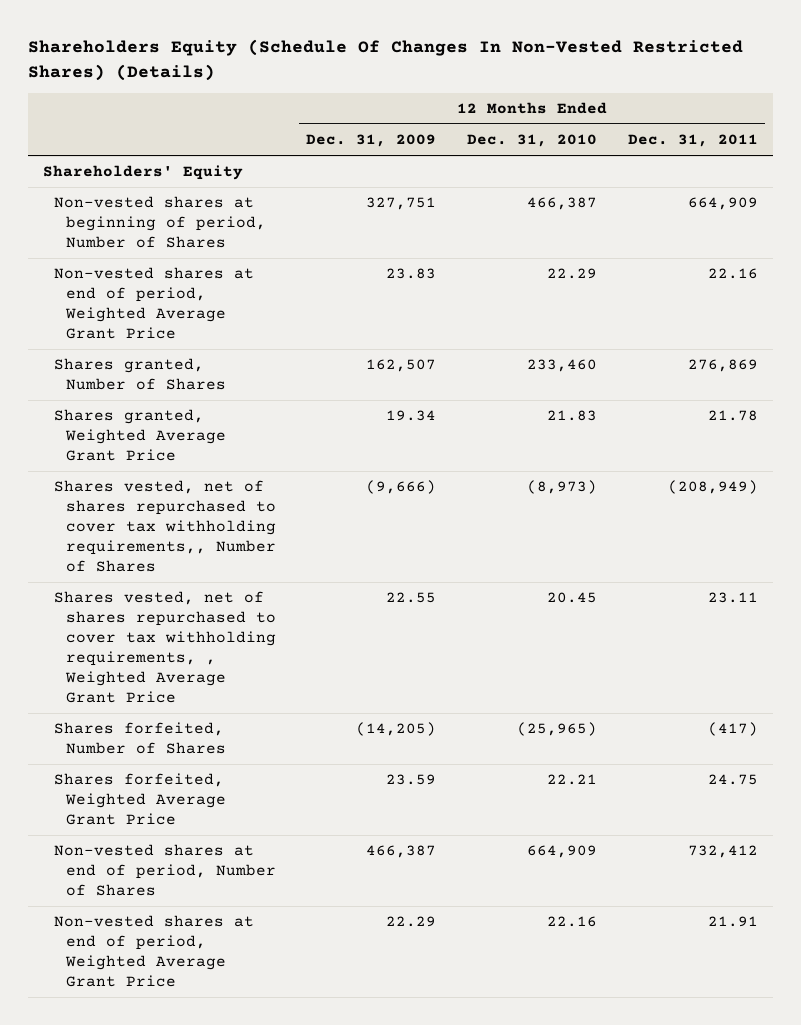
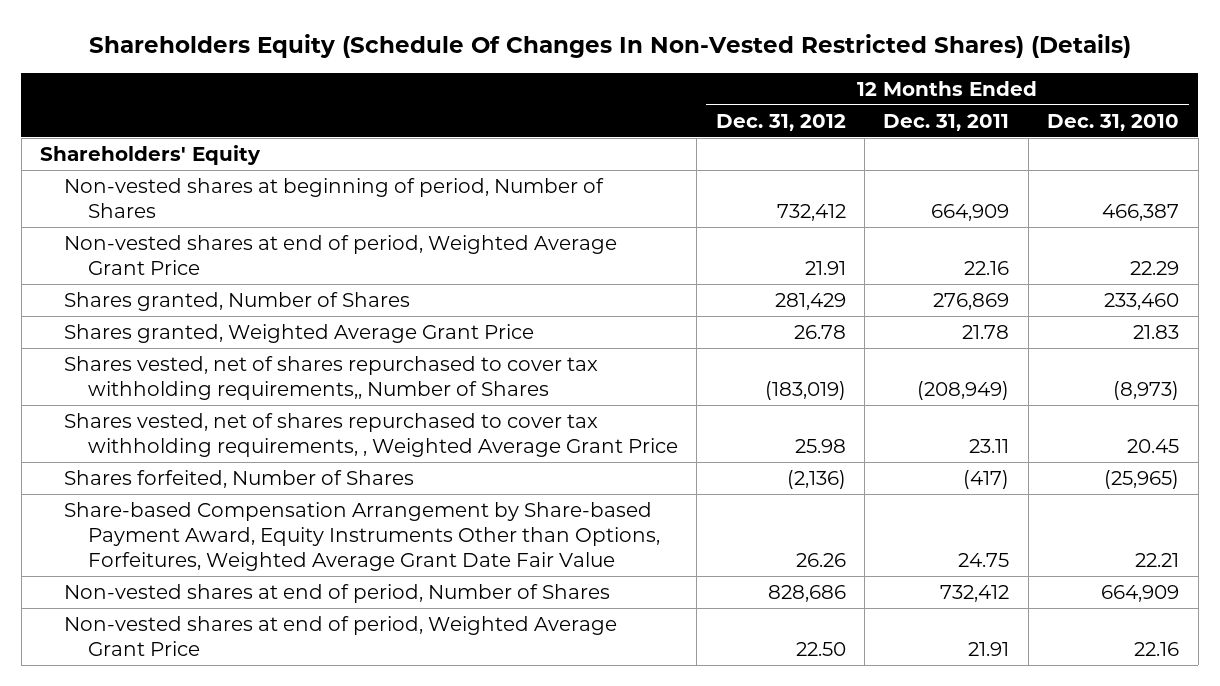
[306,134,437,148] Dec. 31, 2009 -> none
none -> [715,113,846,131] Dec. 31, 2012
[54,773,226,826] Shares forfeited, Weighted Average Grant Price -> [63,502,660,571] Share-based Compensation Arrangement by Share-based Payment Award, Equity Instruments Other than Options, Forfeitures, Weighted Average Grant Date Fair Value

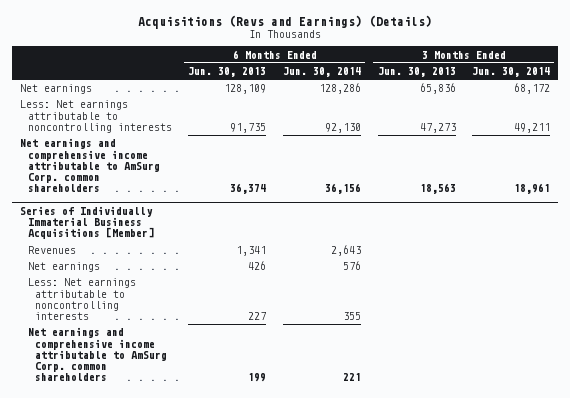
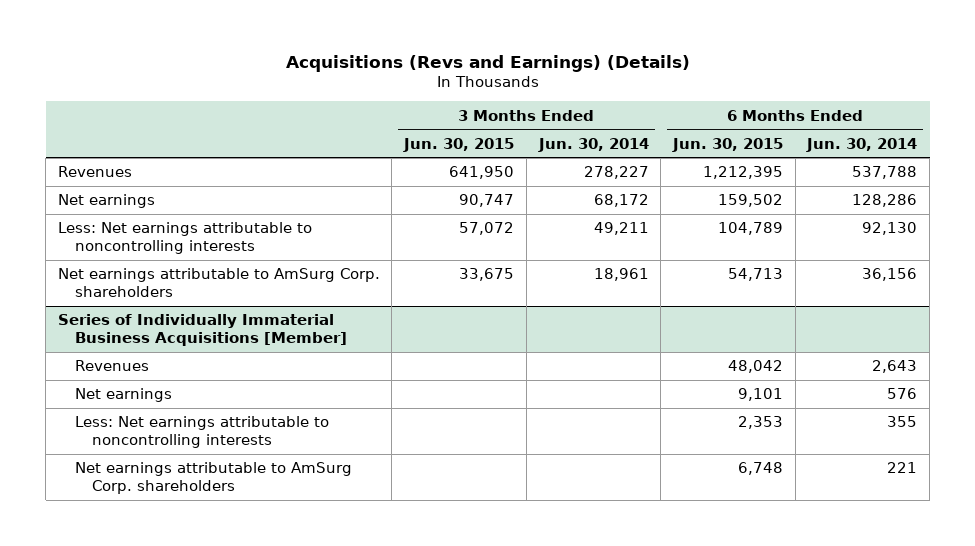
[188,66,267,77] Jun. 30, 2013 -> none
[377,66,456,77] Jun. 30, 2013 -> none
none -> [403,137,515,152] Jun. 30, 2015
none -> [671,137,783,152] Jun. 30, 2015
none -> [57,166,132,178] Revenues
[20,138,160,193] Net earnings and comprehensive income attributable to AmSurg Corp. common shareholders -> [57,268,380,297] Net earnings attributable to AmSurg Corp. shareholders
[27,327,168,382] Net earnings and comprehensive income attributable to AmSurg Corp. common shareholders -> [74,462,352,494] Net earnings attributable to AmSurg Corp. shareholders

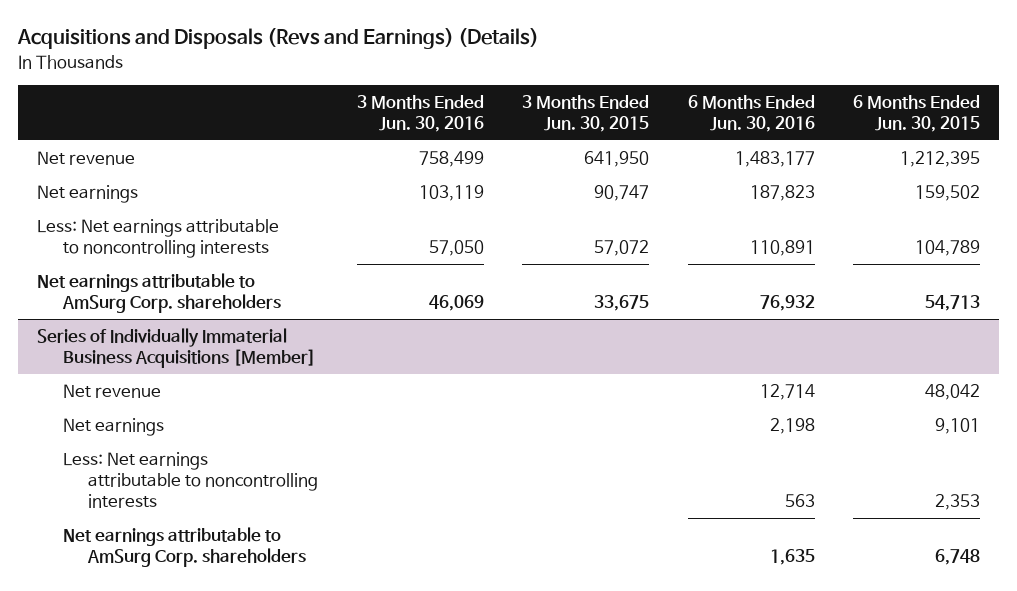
[285,54,690,72] Acquisitions (Revs and Earnings) (Details) -> [16,28,539,50] Acquisitions and Disposals (Revs and Earnings) (Details)
[537,137,649,152] Jun. 30, 2014 -> none
[806,137,918,152] Jun. 30, 2014 -> none
none -> [356,94,484,133] 3 Months Ended Jun. 30, 2016
none -> [687,94,815,133] 6 Months Ended Jun. 30, 2016
[57,166,132,178] Revenues -> [36,151,135,166] Net revenue
[74,360,149,372] Revenues -> [62,384,161,399] Net revenue

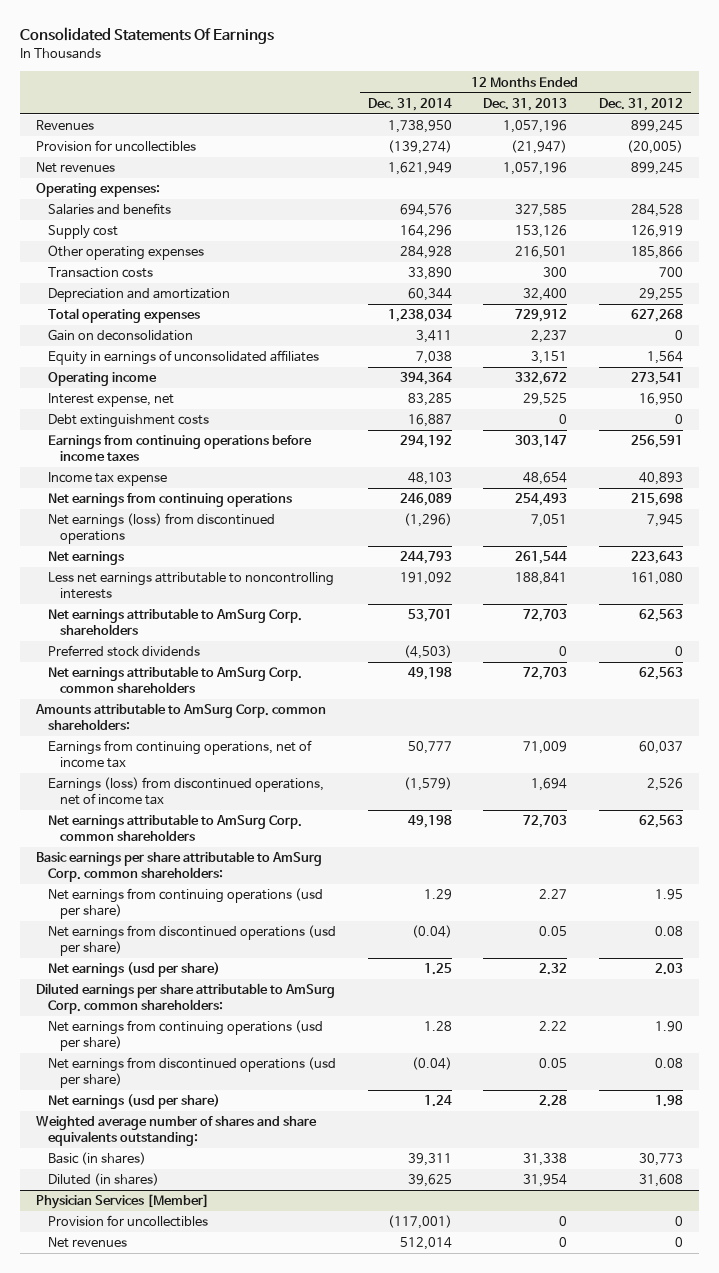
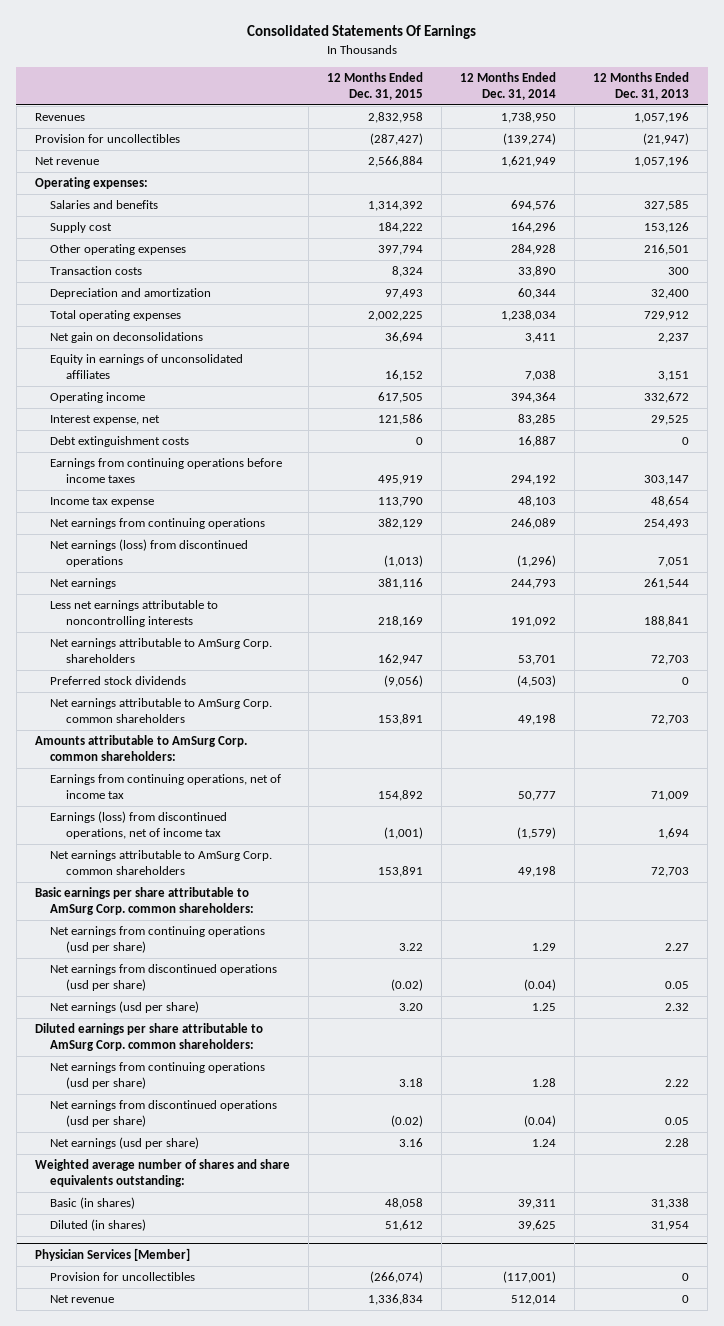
[598,97,683,111] Dec. 31, 2012 -> none
none -> [326,72,423,100] 12 Months Ended Dec. 31, 2015
[35,162,115,174] Net revenues -> [34,157,99,166] Net revenue
[47,329,193,342] Gain on deconsolidation -> [50,332,204,344] Net gain on deconsolidations
[47,1237,127,1249] Net revenues -> [50,1295,115,1304] Net revenue

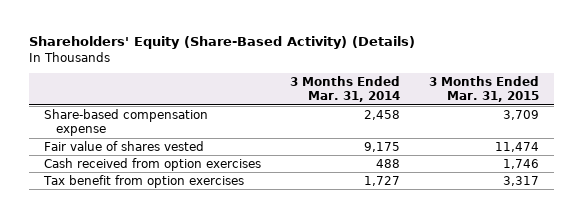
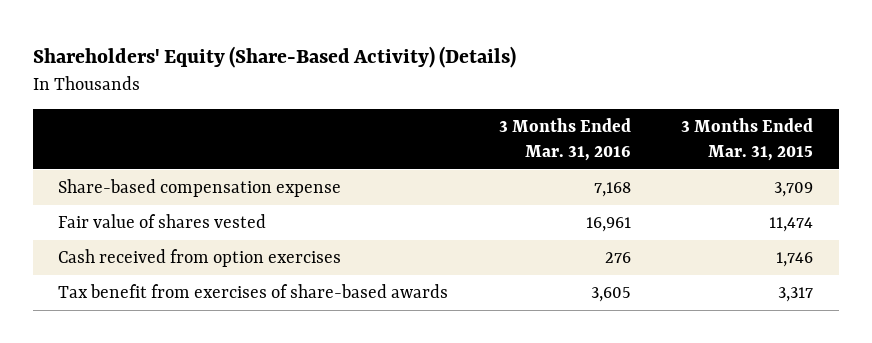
[289,75,400,103] 3 Months Ended Mar. 31, 2014 -> none
none -> [498,117,631,161] 3 Months Ended Mar. 31, 2016
[42,174,244,188] Tax benefit from option exercises -> [58,283,449,298] Tax benefit from exercises of share-based awards

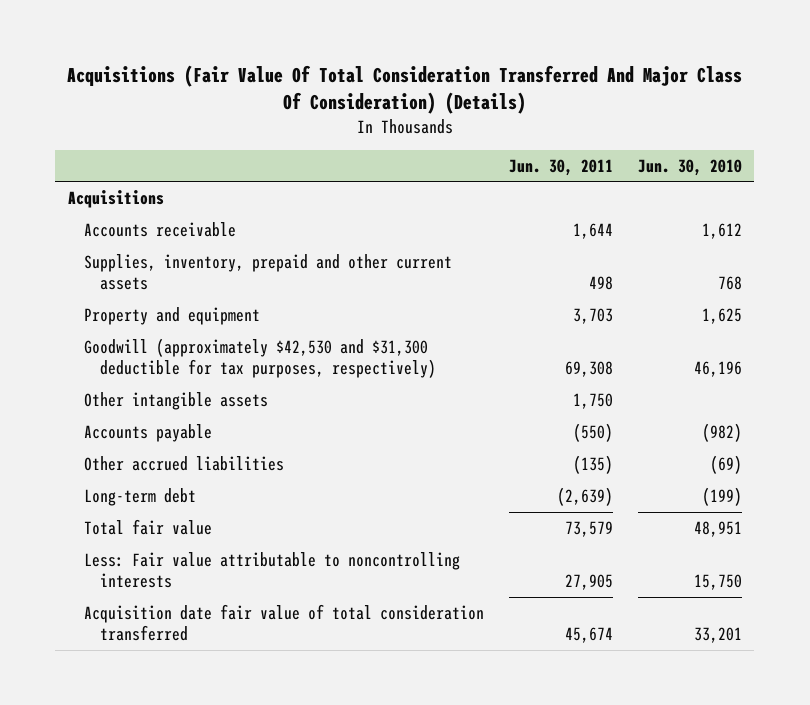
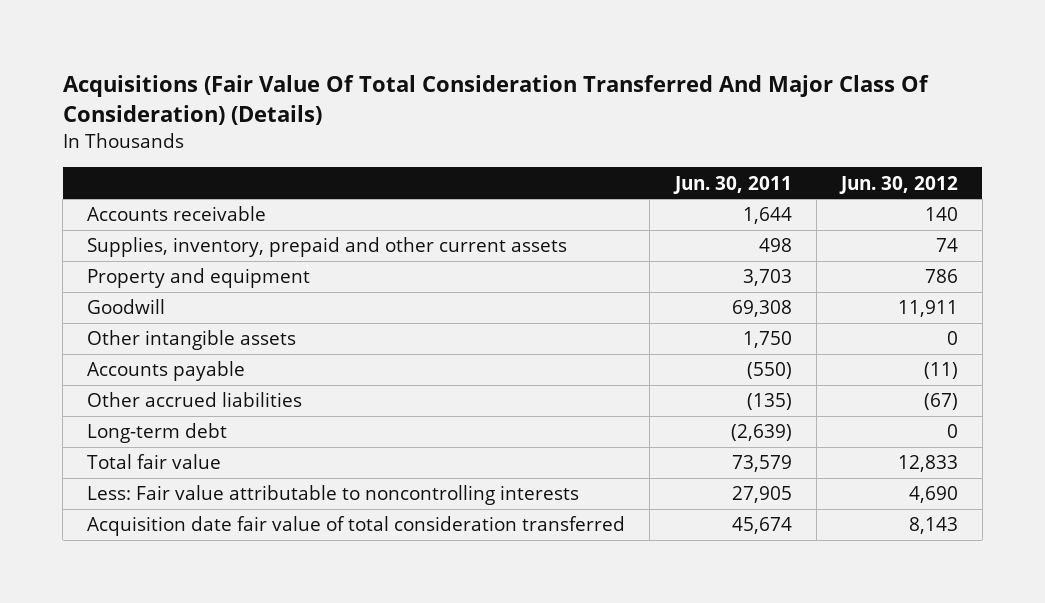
[637,158,742,176] Jun. 30, 2010 -> none
none -> [838,175,958,194] Jun. 30, 2012
[67,189,164,208] Acquisitions -> none
[83,337,436,379] Goodwill (approximately $42,530 and $31,300 deductible for tax purposes, respectively) -> [87,299,166,315] Goodwill

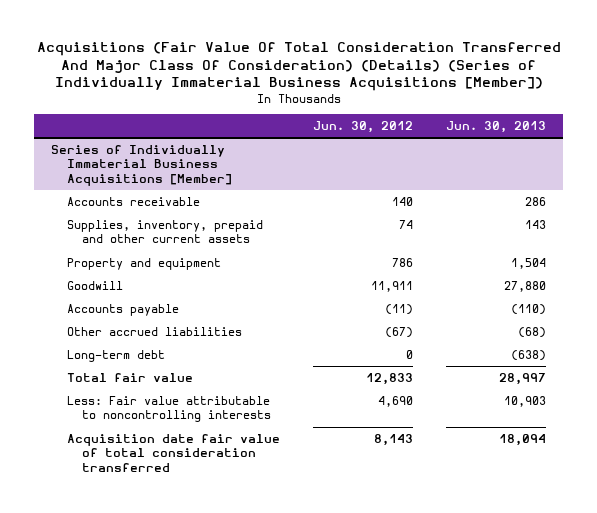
[62,75,929,126] Acquisitions (Fair Value Of Total Consideration Transferred And Major Class Of Consideration) (Details) -> [36,42,561,92] Acquisitions (Fair Value Of Total Consideration Transferred And Major Class Of Consideration) (Details) (Series of Individually Immaterial Business Acquisitions [Member])
[672,175,792,194] Jun. 30, 2011 -> none
none -> [446,120,547,133] Jun. 30, 2013
none -> [51,144,232,186] Series of Individually Immaterial Business Acquisitions [Member]
[87,330,297,351] Other intangible assets -> none

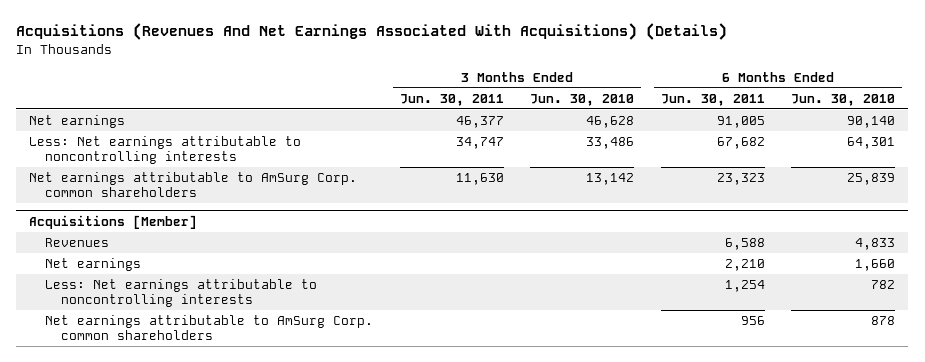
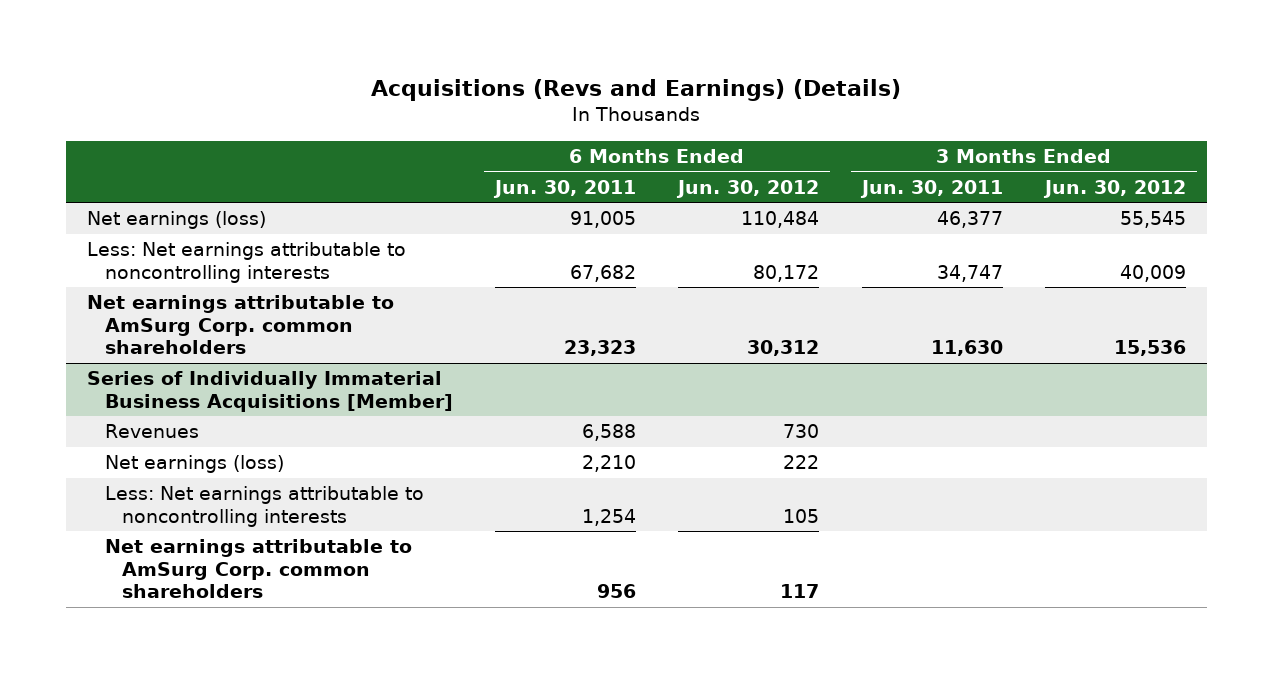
[16,23,728,41] Acquisitions (Revenues And Net Earnings Associated With Acquisitions) (Details) -> [371,78,902,101] Acquisitions (Revs and Earnings) (Details)
[530,93,635,106] Jun. 30, 2010 -> none
[791,93,896,106] Jun. 30, 2010 -> none
none -> [676,179,820,198] Jun. 30, 2012
none -> [1043,179,1187,198] Jun. 30, 2012
[29,115,126,129] Net earnings -> [86,211,266,230] Net earnings (loss)
[29,214,198,229] Acquisitions [Member] -> none
none -> [86,371,453,412] Series of Individually Immaterial Business Acquisitions [Member]
[45,258,142,272] Net earnings -> [104,455,284,474] Net earnings (loss)

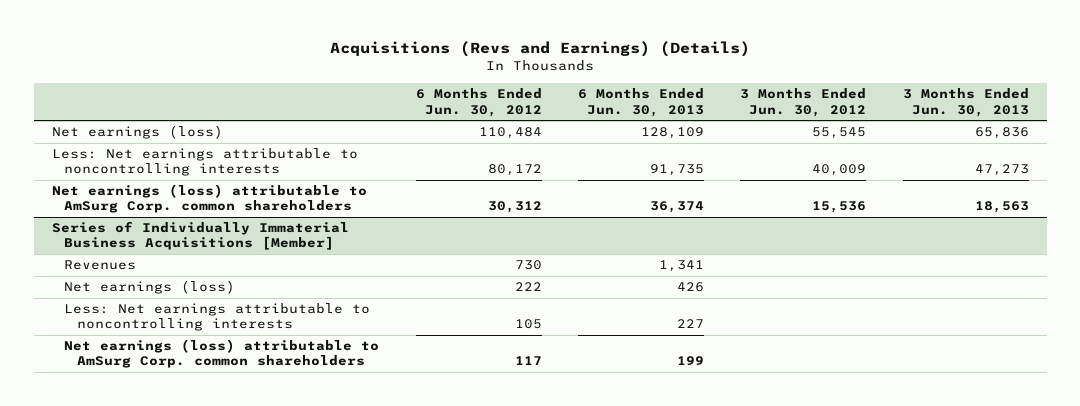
[493,179,637,198] Jun. 30, 2011 -> none
[859,179,1003,198] Jun. 30, 2011 -> none
none -> [577,88,704,117] 6 Months Ended Jun. 30, 2013
none -> [902,88,1029,117] 3 Months Ended Jun. 30, 2013
[86,295,394,355] Net earnings attributable to AmSurg Corp. common shareholders -> [51,184,367,214] Net earnings (loss) attributable to AmSurg Corp. common shareholders
[104,539,412,599] Net earnings attributable to AmSurg Corp. common shareholders -> [64,339,380,369] Net earnings (loss) attributable to AmSurg Corp. common shareholders

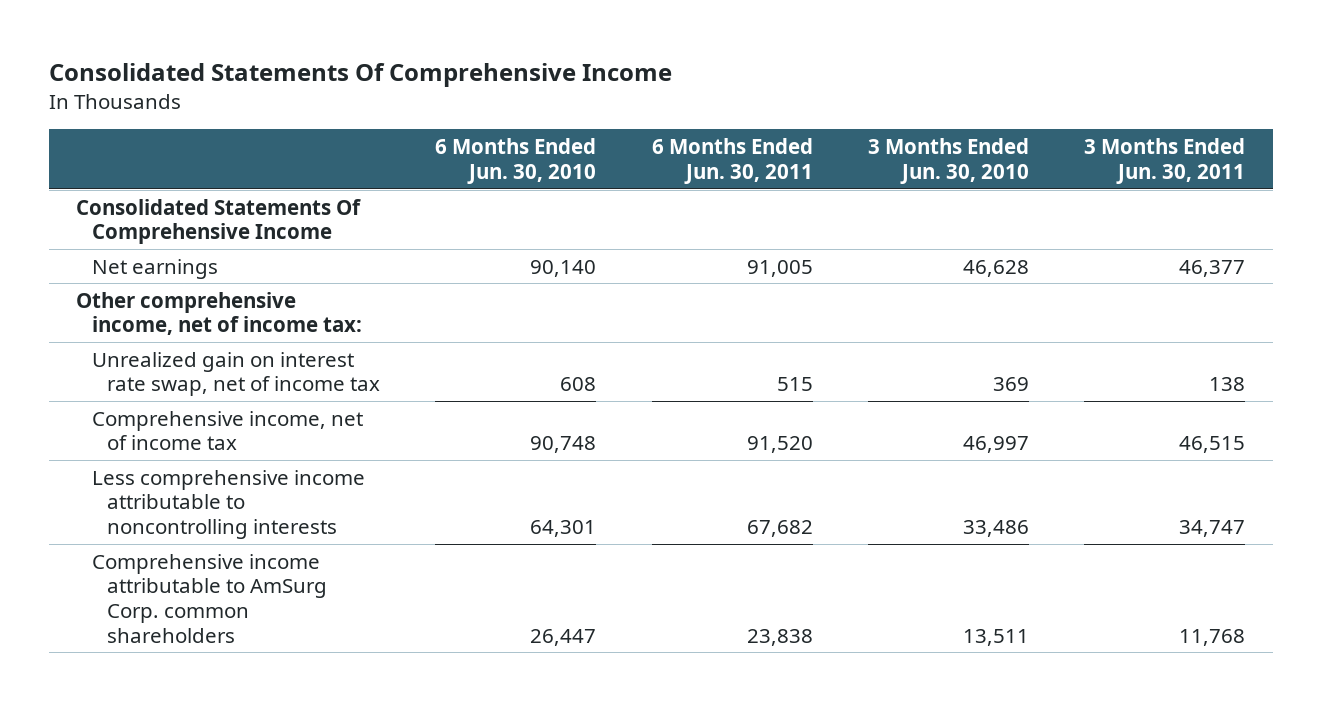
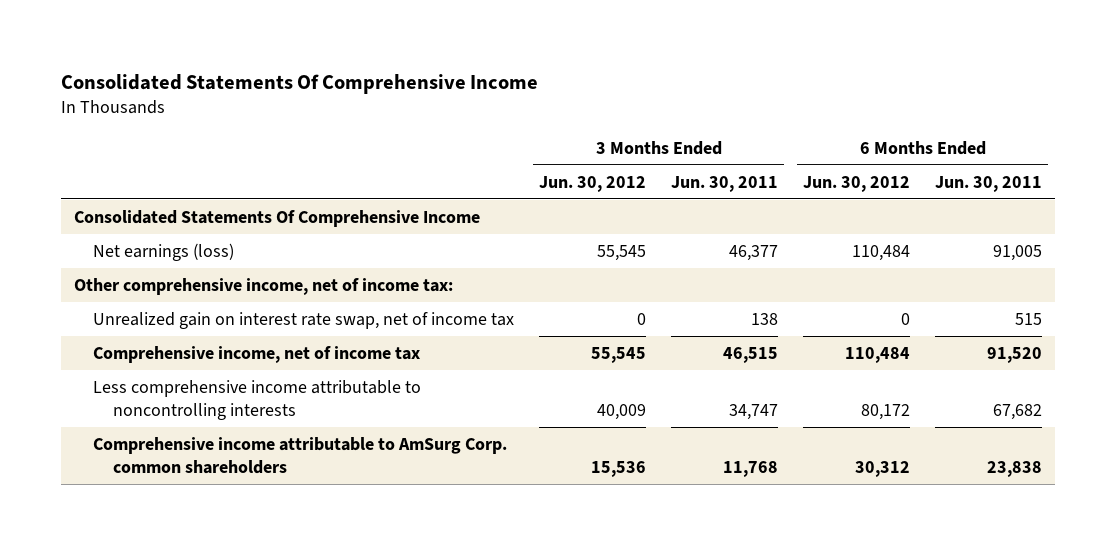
[435,138,597,184] 6 Months Ended Jun. 30, 2010 -> none
[868,138,1030,184] 3 Months Ended Jun. 30, 2010 -> none
none -> [539,175,647,192] Jun. 30, 2012
none -> [803,175,911,192] Jun. 30, 2012
[91,258,218,279] Net earnings -> [93,242,235,261] Net earnings (loss)

